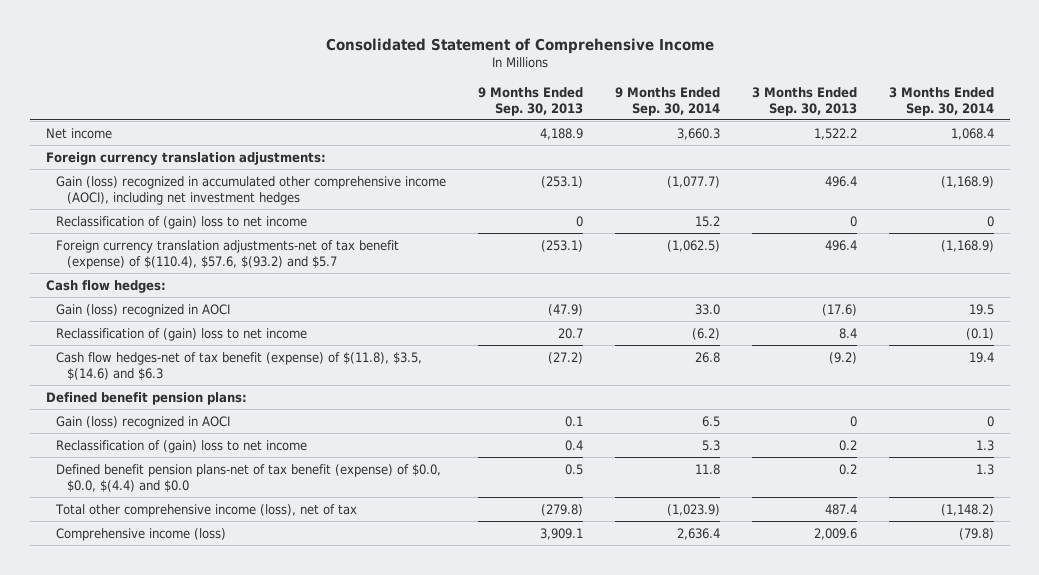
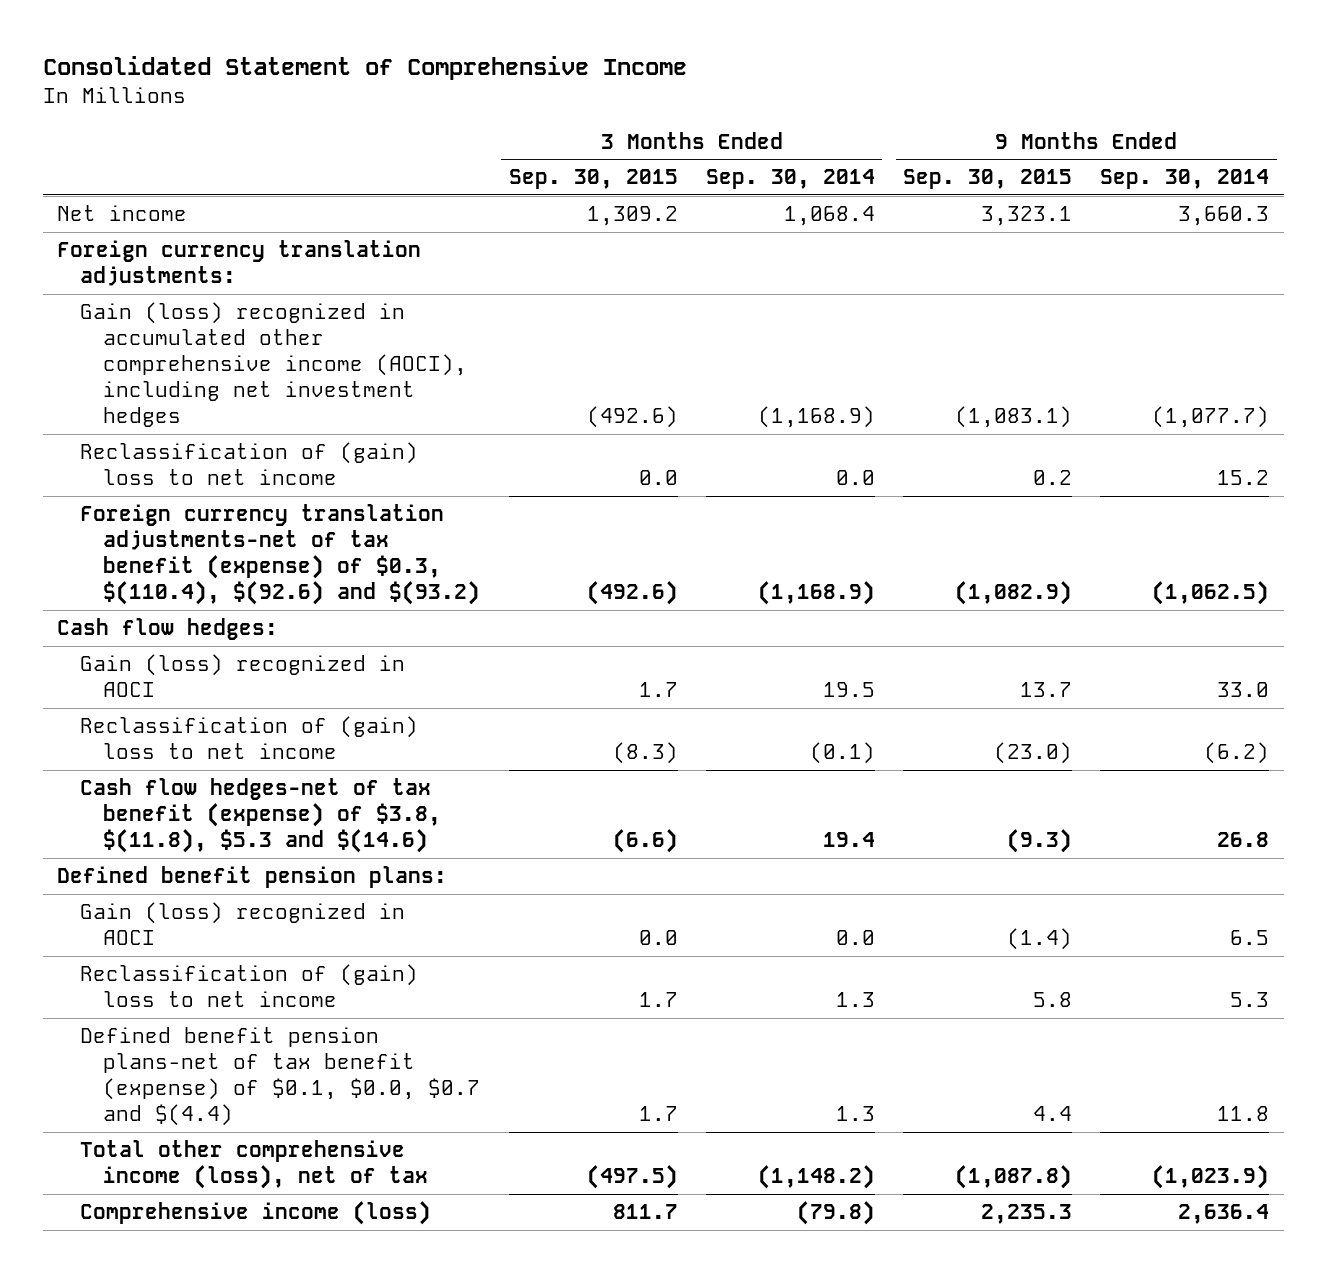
[478,86,584,116] 9 Months Ended Sep. 30, 2013 -> none
[751,86,857,116] 3 Months Ended Sep. 30, 2013 -> none
none -> [508,169,678,190] Sep. 30, 2015
none -> [903,169,1073,190] Sep. 30, 2015
[986,215,994,227] 0 -> [835,470,875,486] 0.0
[56,239,400,269] Foreign currency translation adjustments-net of tax benefit (expense) of $(110.4), $57.6, $(93.2) and $5.7 -> [79,504,481,606] Foreign currency translation adjustments-net of tax benefit (expense) of $0.3, $(110.4), $(92.6) and $(93.2)
[56,351,423,380] Cash flow hedges-net of tax benefit (expense) of $(11.8), $3.5, $(14.6) and $6.3 -> [79,778,442,854] Cash flow hedges-net of tax benefit (expense) of $3.8, $(11.8), $5.3 and $(14.6)
[986,415,994,427] 0 -> [835,930,875,946] 0.0
[56,463,442,492] Defined benefit pension plans-net of tax benefit (expense) of $0.0, $0.0, $(4.4) and $0.0 -> [79,1027,481,1127] Defined benefit pension plans-net of tax benefit (expense) of $0.1, $0.0, $0.7 and $(4.4)

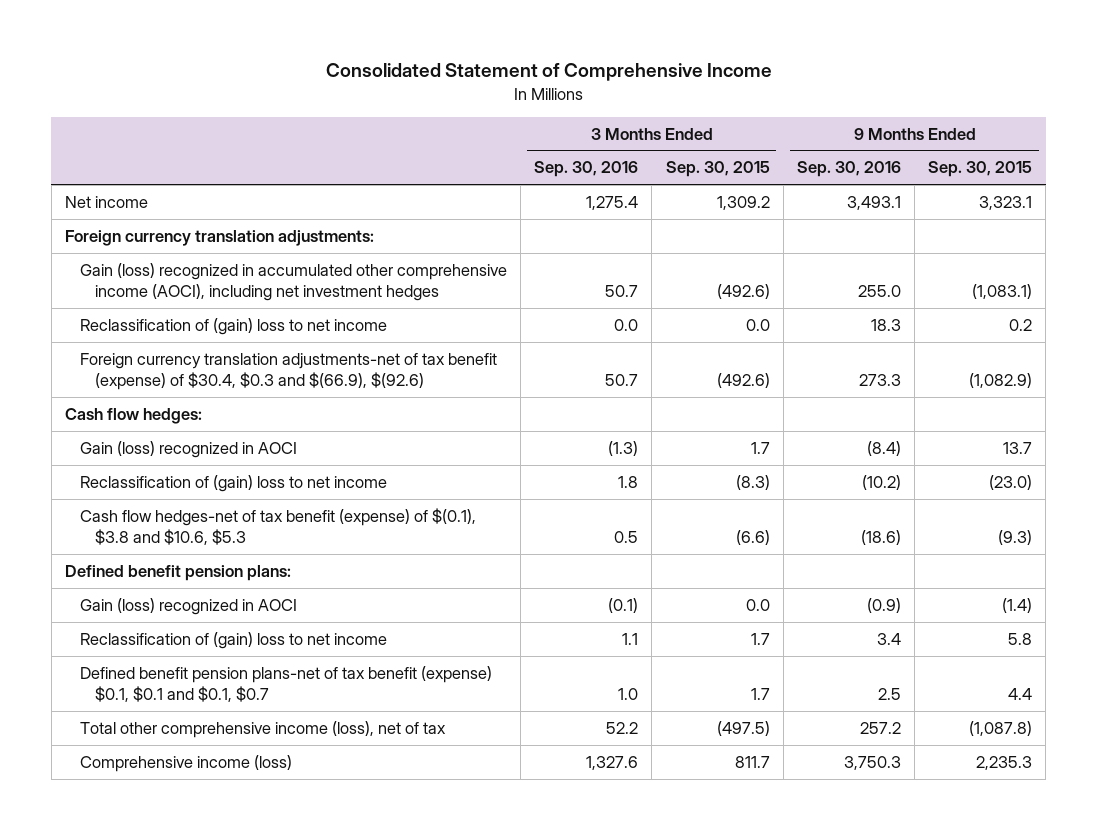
[705,169,875,190] Sep. 30, 2014 -> none
[1100,169,1270,190] Sep. 30, 2014 -> none
none -> [534,161,639,178] Sep. 30, 2016
none -> [796,161,901,178] Sep. 30, 2016
[79,504,481,606] Foreign currency translation adjustments-net of tax benefit (expense) of $0.3, $(110.4), $(92.6) and $(93.2) -> [79,352,497,391] Foreign currency translation adjustments-net of tax benefit (expense) of $30.4, $0.3 and $(66.9), $(92.6)
[79,778,442,854] Cash flow hedges-net of tax benefit (expense) of $3.8, $(11.8), $5.3 and $(14.6) -> [79,507,476,546] Cash flow hedges-net of tax benefit (expense) of $(0.1), $3.8 and $10.6, $5.3
[79,1027,481,1127] Defined benefit pension plans-net of tax benefit (expense) of $0.1, $0.0, $0.7 and $(4.4) -> [79,665,492,703] Defined benefit pension plans-net of tax benefit (expense) $0.1, $0.1 and $0.1, $0.7

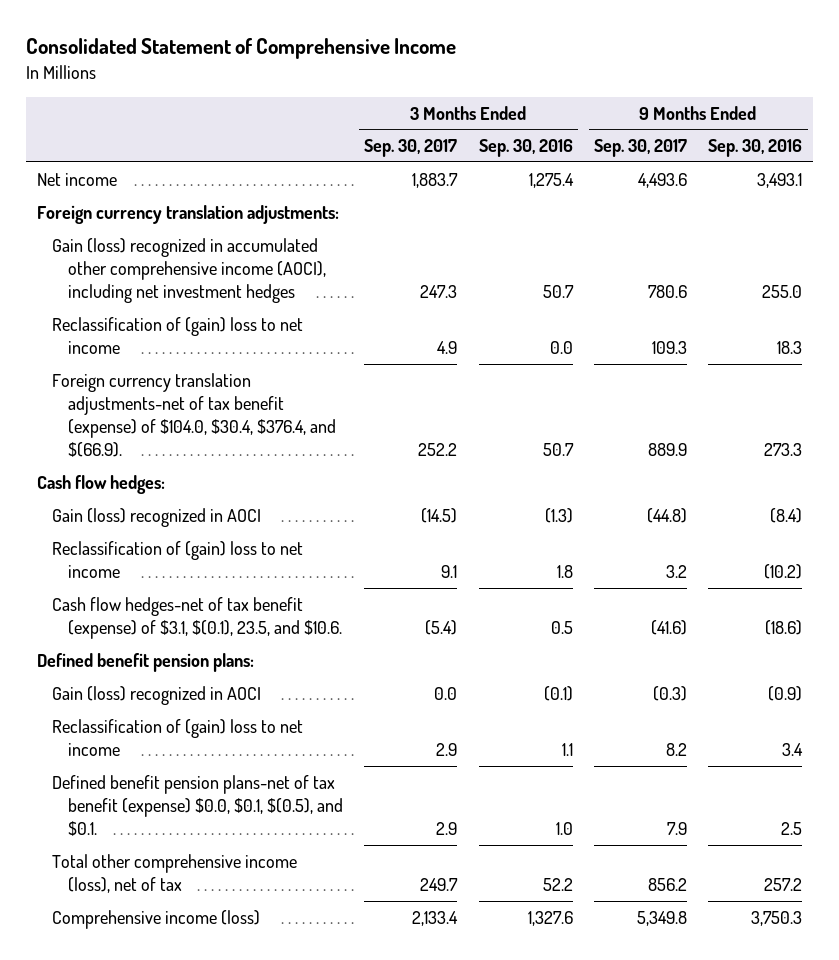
[665,161,770,178] Sep. 30, 2015 -> none
[928,161,1033,178] Sep. 30, 2015 -> none
none -> [364,139,458,158] Sep. 30, 2017
none -> [593,139,687,158] Sep. 30, 2017
[79,352,497,391] Foreign currency translation adjustments-net of tax benefit (expense) of $30.4, $0.3 and $(66.9), $(92.6) -> [52,372,336,458] Foreign currency translation adjustments-net of tax benefit (expense) of $104.0, $30.4, $376.4, and $(66.9).
[79,507,476,546] Cash flow hedges-net of tax benefit (expense) of $(0.1), $3.8 and $10.6, $5.3 -> [52,596,342,640] Cash flow hedges-net of tax benefit (expense) of $3.1, $(0.1), 23.5, and $10.6.
[79,665,492,703] Defined benefit pension plans-net of tax benefit (expense) $0.1, $0.1 and $0.1, $0.7 -> [52,774,343,837] Defined benefit pension plans-net of tax benefit (expense) $0.0, $0.1, $(0.5), and $0.1.

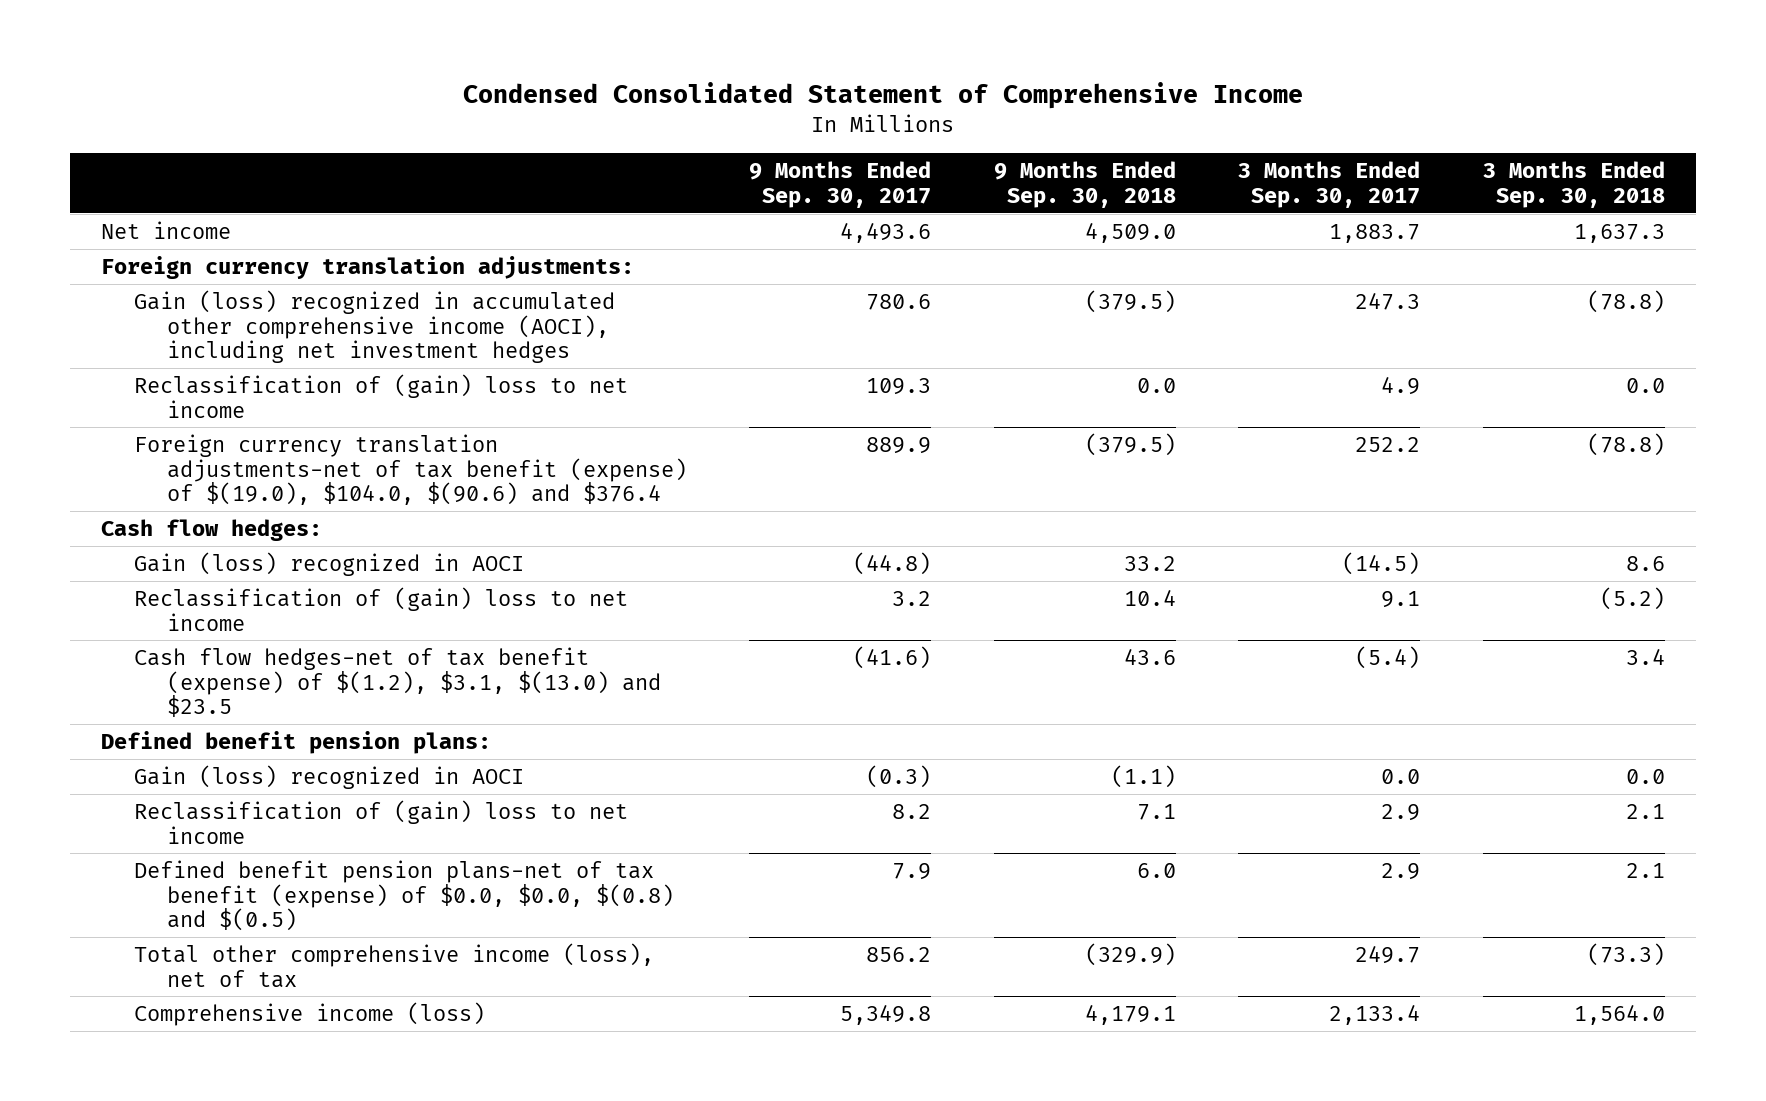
[25,38,456,60] Consolidated Statement of Comprehensive Income -> [463,82,1304,110] Condensed Consolidated Statement of Comprehensive Income
[478,139,573,158] Sep. 30, 2016 -> none
[708,139,803,158] Sep. 30, 2016 -> none
none -> [993,160,1176,208] 9 Months Ended Sep. 30, 2018
none -> [1483,160,1666,208] 3 Months Ended Sep. 30, 2018
[52,372,336,458] Foreign currency translation adjustments-net of tax benefit (expense) of $104.0, $30.4, $376.4, and $(66.9). -> [134,433,687,506] Foreign currency translation adjustments-net of tax benefit (expense) of $(19.0), $104.0, $(90.6) and $376.4
[52,596,342,640] Cash flow hedges-net of tax benefit (expense) of $3.1, $(0.1), 23.5, and $10.6. -> [134,646,661,718] Cash flow hedges-net of tax benefit (expense) of $(1.2), $3.1, $(13.0) and $23.5
[52,774,343,837] Defined benefit pension plans-net of tax benefit (expense) $0.0, $0.1, $(0.5), and $0.1. -> [134,859,674,932] Defined benefit pension plans-net of tax benefit (expense) of $0.0, $0.0, $(0.8) and $(0.5)

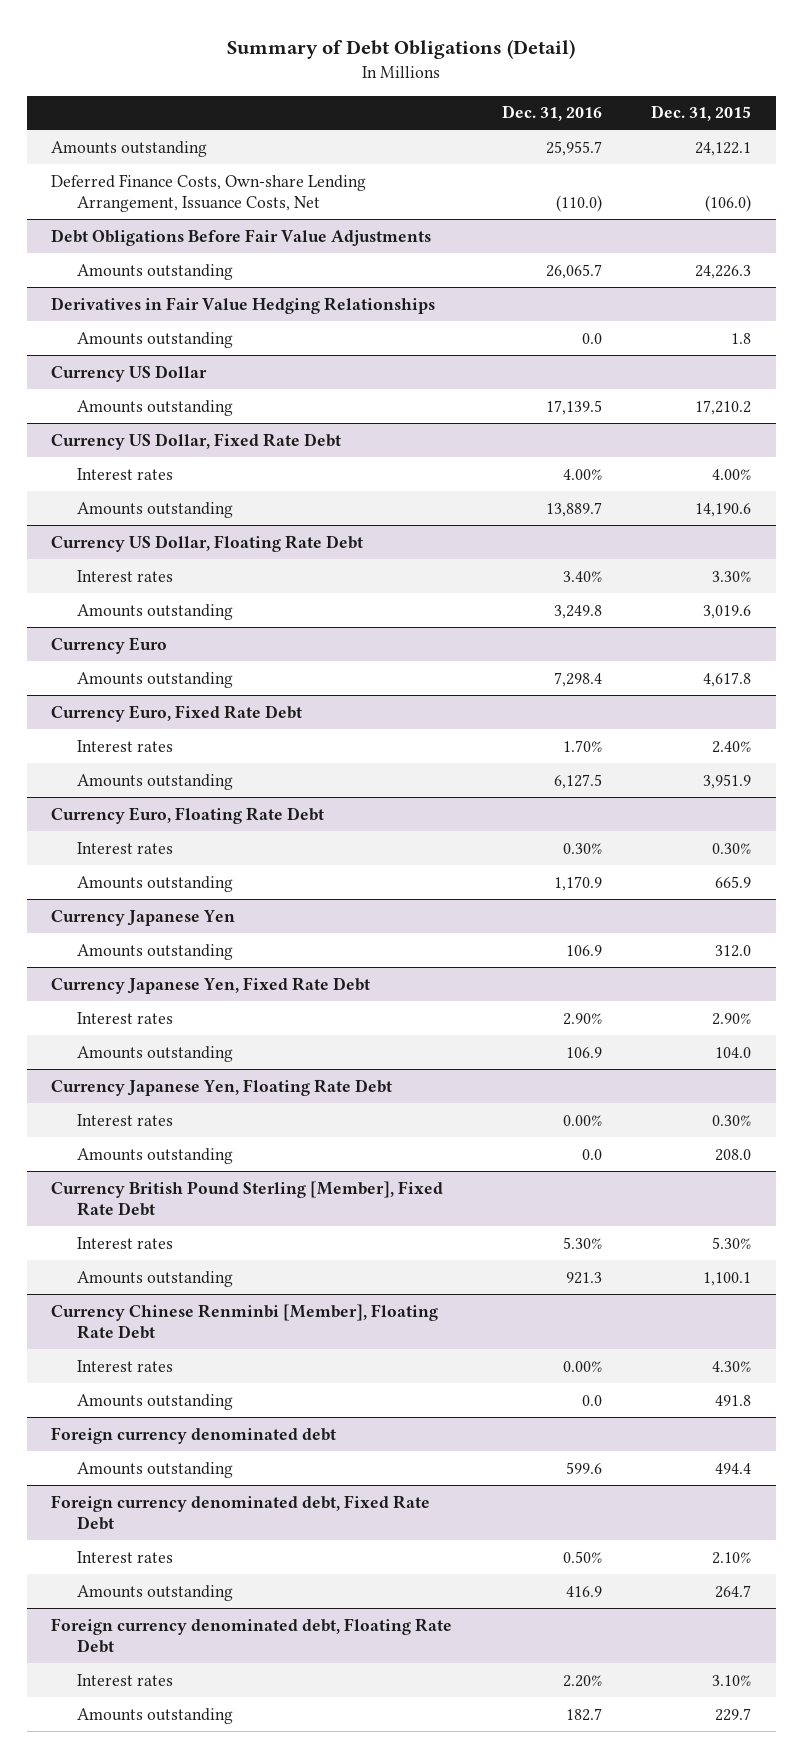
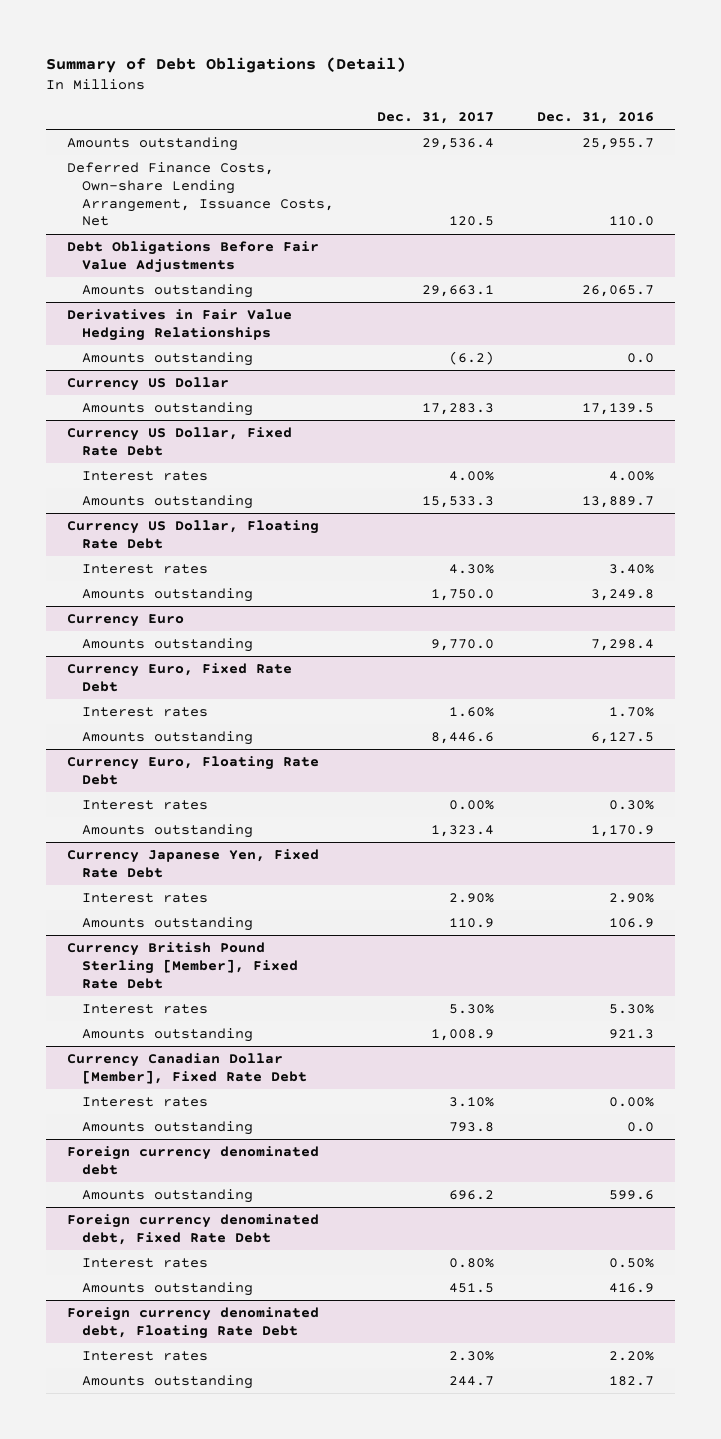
[651,105,752,122] Dec. 31, 2015 -> none
none -> [376,111,494,124] Dec. 31, 2017
[555,195,602,213] (110.0) -> [608,216,654,227] 110.0
[51,909,236,926] Currency Japanese Yen -> none
[77,943,234,960] Amounts outstanding -> none
[51,1078,393,1096] Currency Japanese Yen, Floating Rate Debt -> none
[77,1113,174,1126] Interest rates -> none
[77,1147,234,1164] Amounts outstanding -> none
[51,1303,439,1340] Currency Chinese Renminbi [Member], Floating Rate Debt -> none
none -> [66,1052,308,1084] Currency Canadian Dollar [Member], Fixed Rate Debt

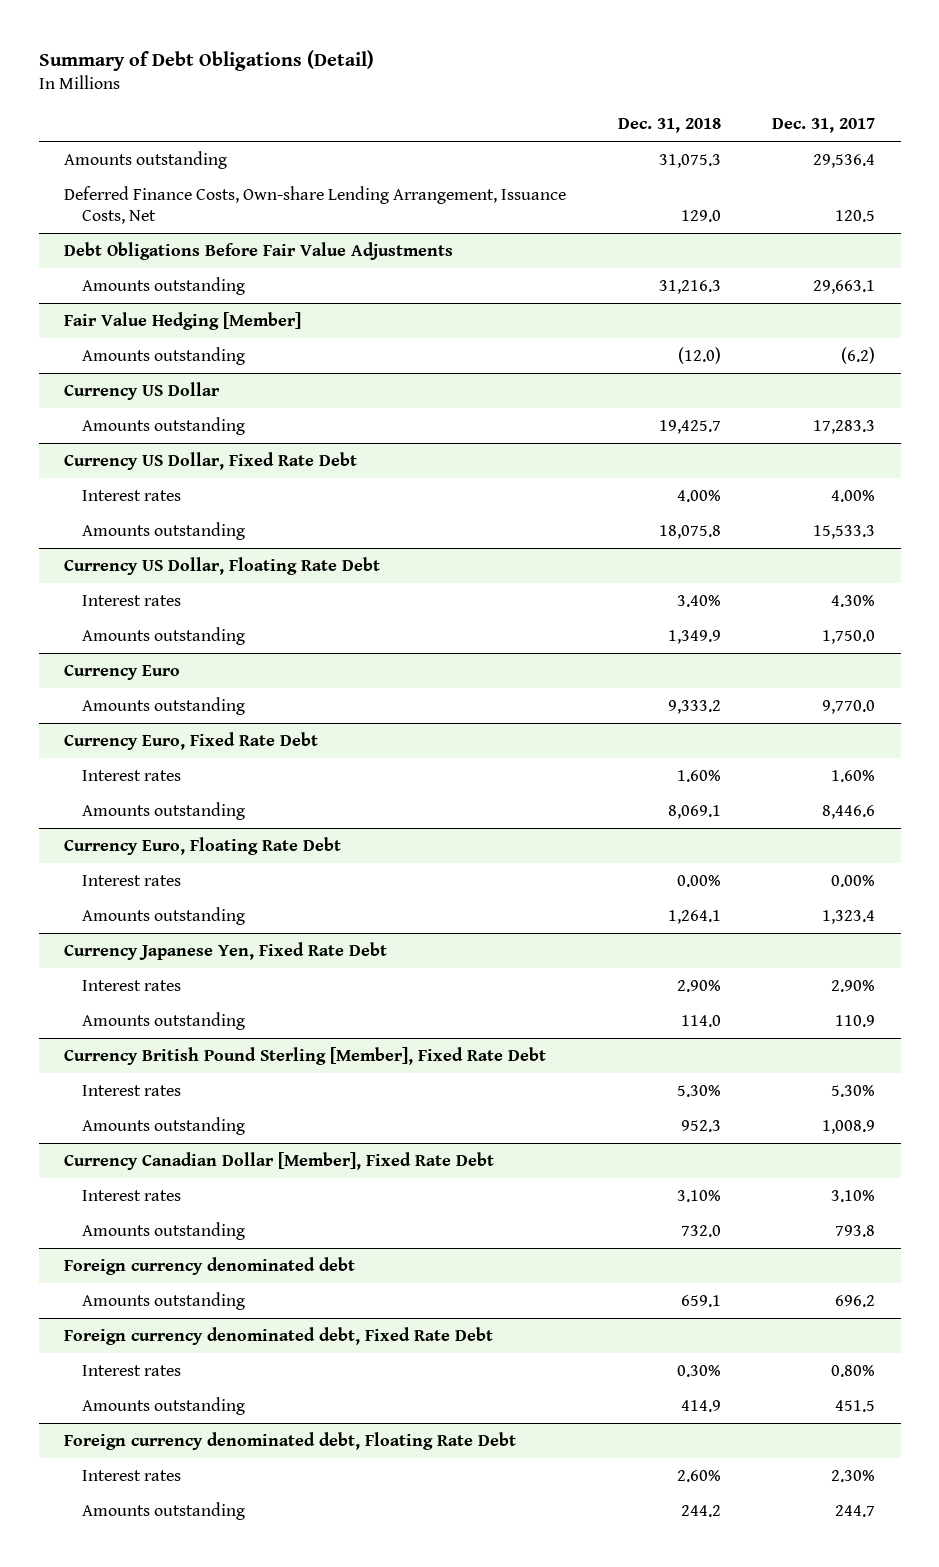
[536,111,654,124] Dec. 31, 2016 -> none
none -> [617,118,721,134] Dec. 31, 2018
[66,308,292,341] Derivatives in Fair Value Hedging Relationships -> [64,311,302,330] Fair Value Hedging [Member]

